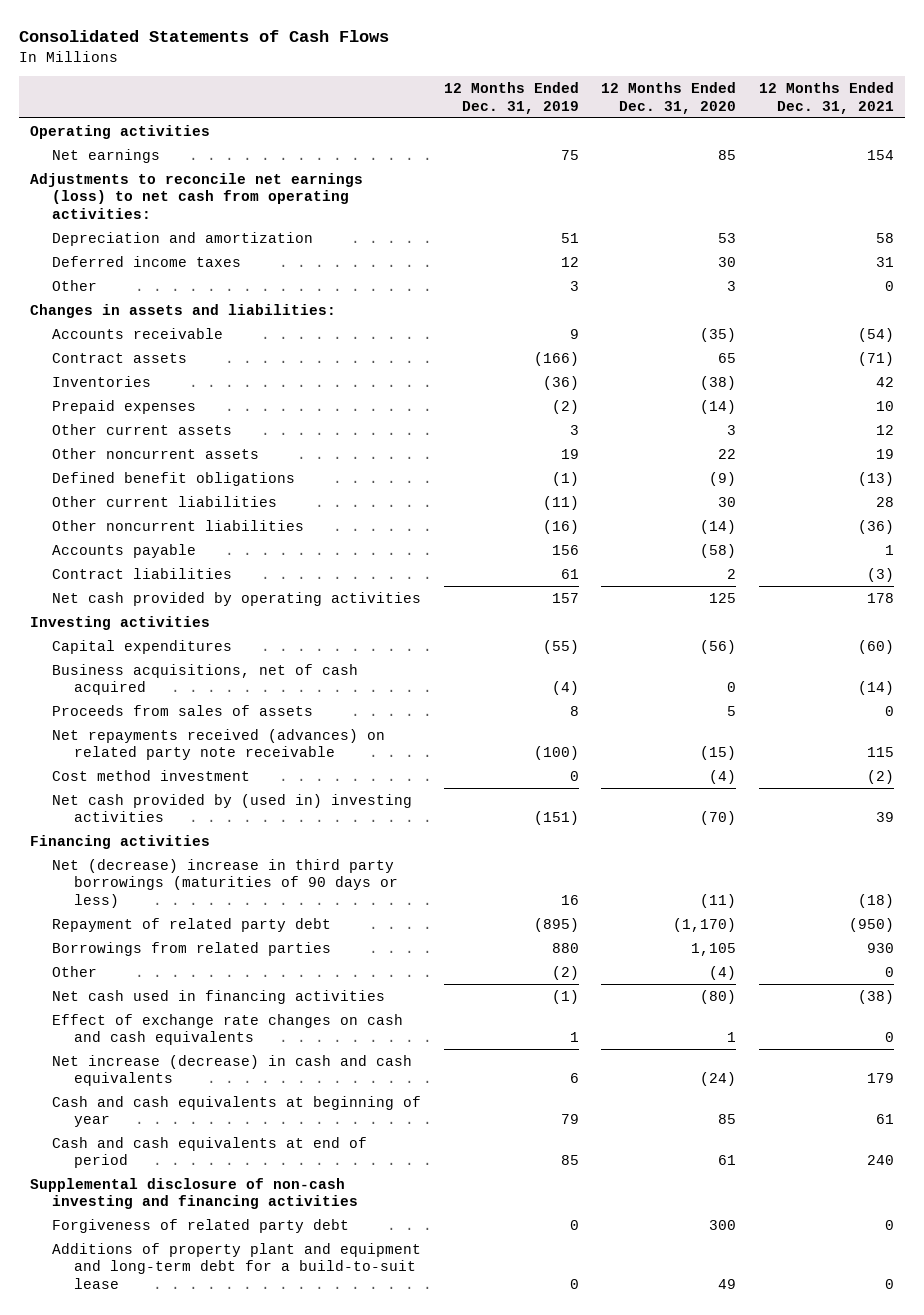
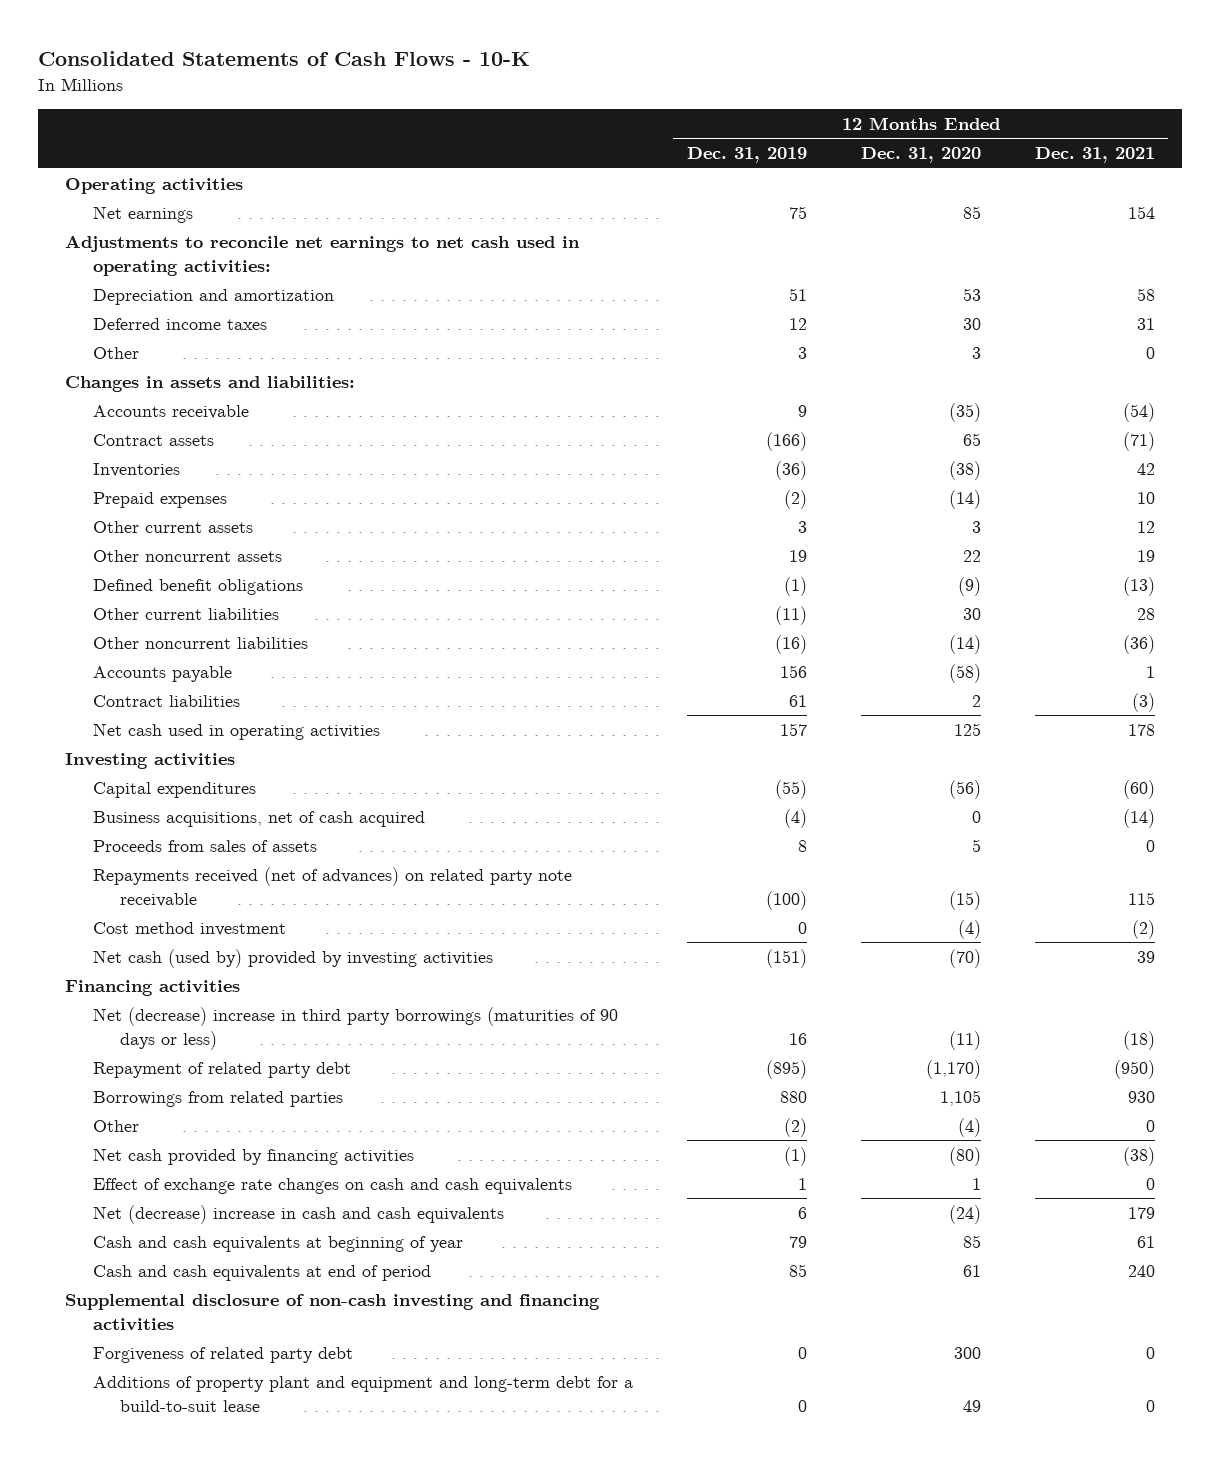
[19,29,390,42] Consolidated Statements of Cash Flows -> [37,51,530,67] Consolidated Statements of Cash Flows - 10-K
[30,172,364,220] Adjustments to reconcile net earnings (loss) to net cash from operating activities: -> [64,234,580,276] Adjustments to reconcile net earnings to net cash used in operating activities:
[52,591,422,606] Net cash provided by operating activities -> [92,722,380,740] Net cash used in operating activities
[52,728,386,761] Net repayments received (advances) on related party note receivable -> [92,866,572,907] Repayments received (net of advances) on related party note receivable
[52,793,413,823] Net cash provided by (used in) investing activities -> [92,948,493,968] Net cash (used by) provided by investing activities
[52,989,386,1004] Net cash used in financing activities -> [92,1147,414,1165] Net cash provided by financing activities
[52,1054,413,1087] Net increase (decrease) in cash and cash equivalents -> [92,1204,504,1224] Net (decrease) increase in cash and cash equivalents

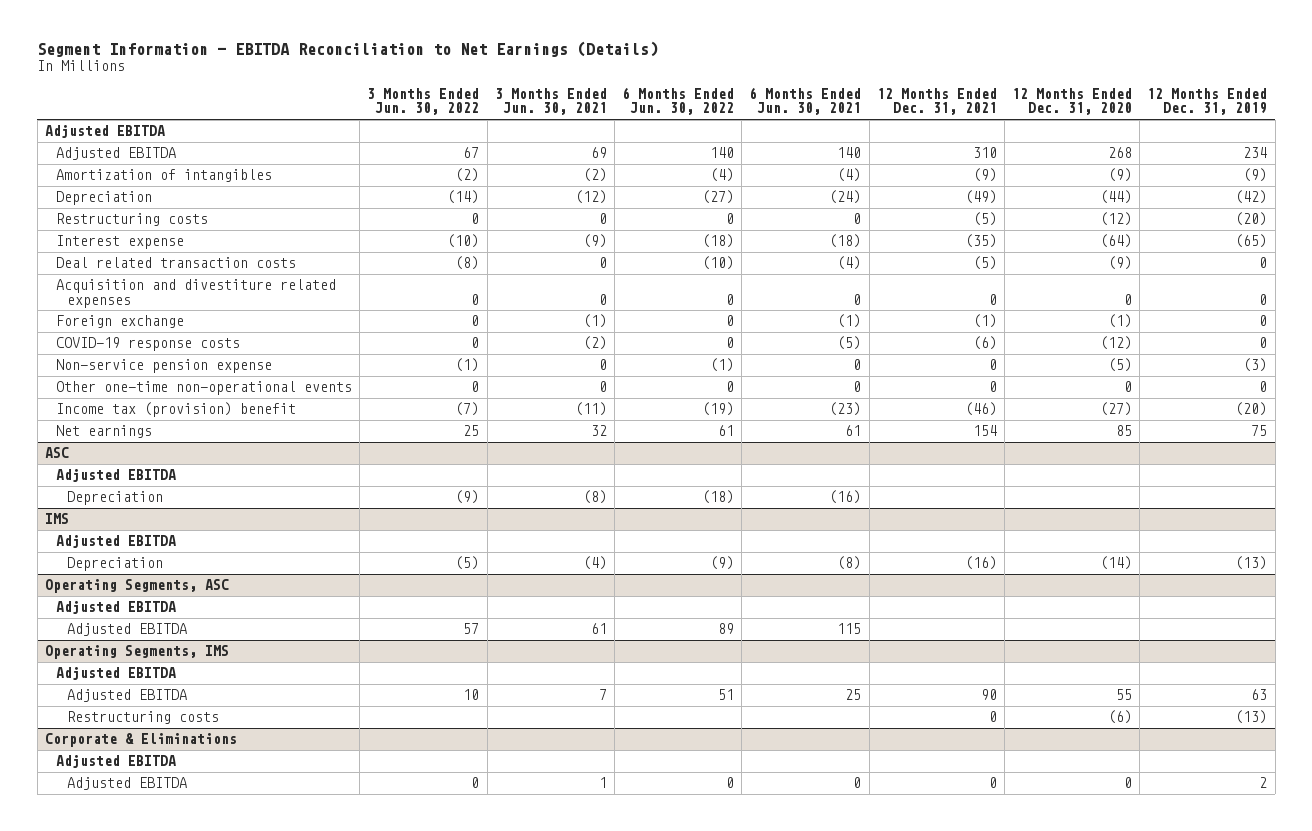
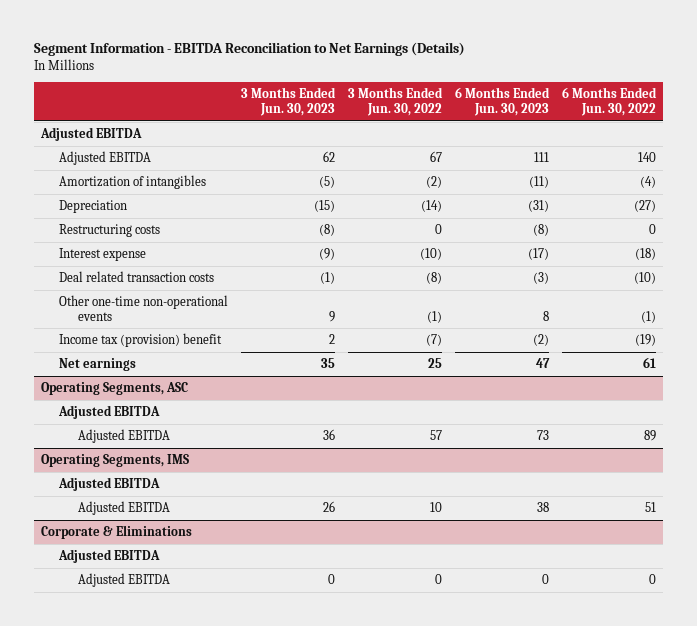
[494,88,607,116] 3 Months Ended Jun. 30, 2021 -> none
[749,87,862,116] 6 Months Ended Jun. 30, 2021 -> none
[876,88,997,116] 12 Months Ended Dec. 31, 2021 -> none
[1012,88,1133,116] 12 Months Ended Dec. 31, 2020 -> none
[1147,88,1268,116] 12 Months Ended Dec. 31, 2019 -> none
none -> [241,87,337,117] 3 Months Ended Jun. 30, 2023
none -> [455,87,551,117] 6 Months Ended Jun. 30, 2023
[56,279,337,308] Acquisition and divestiture related expenses -> none
[56,315,185,329] Foreign exchange -> none
[56,337,241,352] COVID-19 response costs -> none
[56,359,273,374] Non-service pension expense -> none
[471,381,480,393] 0 -> [427,310,443,323] (1)
[726,381,735,393] 0 -> [641,310,657,323] (1)
[44,447,69,459] ASC -> none
[56,469,177,483] Adjusted EBITDA -> none
[67,491,164,506] Depreciation -> none
[44,513,69,525] IMS -> none
[56,535,177,549] Adjusted EBITDA -> none
[67,557,164,572] Depreciation -> none
[67,711,220,725] Restructuring costs -> none

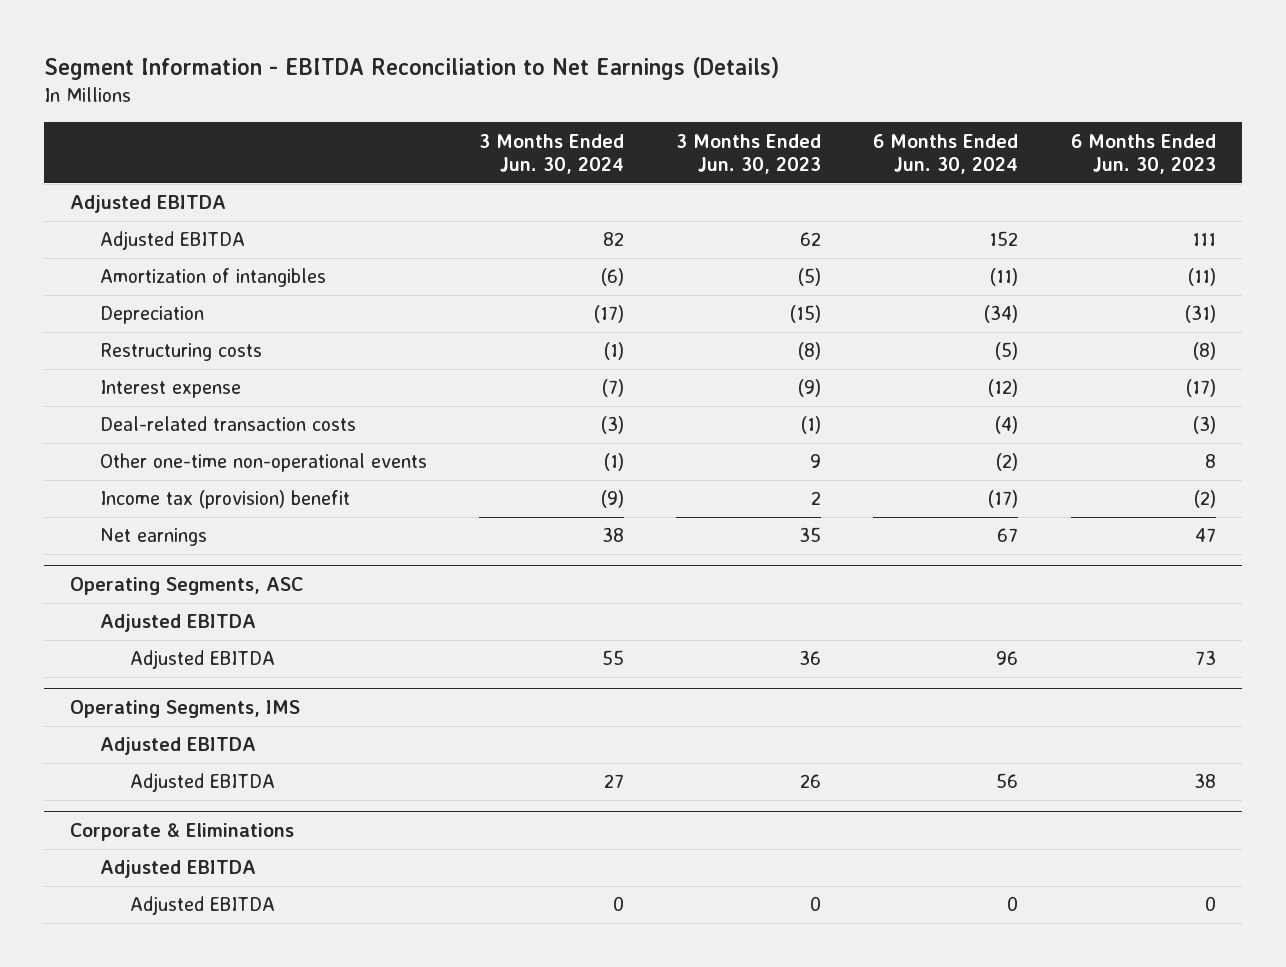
[348,87,444,117] 3 Months Ended Jun. 30, 2022 -> none
[562,87,658,117] 6 Months Ended Jun. 30, 2022 -> none
none -> [479,133,625,175] 3 Months Ended Jun. 30, 2024
none -> [873,133,1019,175] 6 Months Ended Jun. 30, 2024
[59,270,215,282] Deal related transaction costs -> [100,416,357,432] Deal-related transaction costs

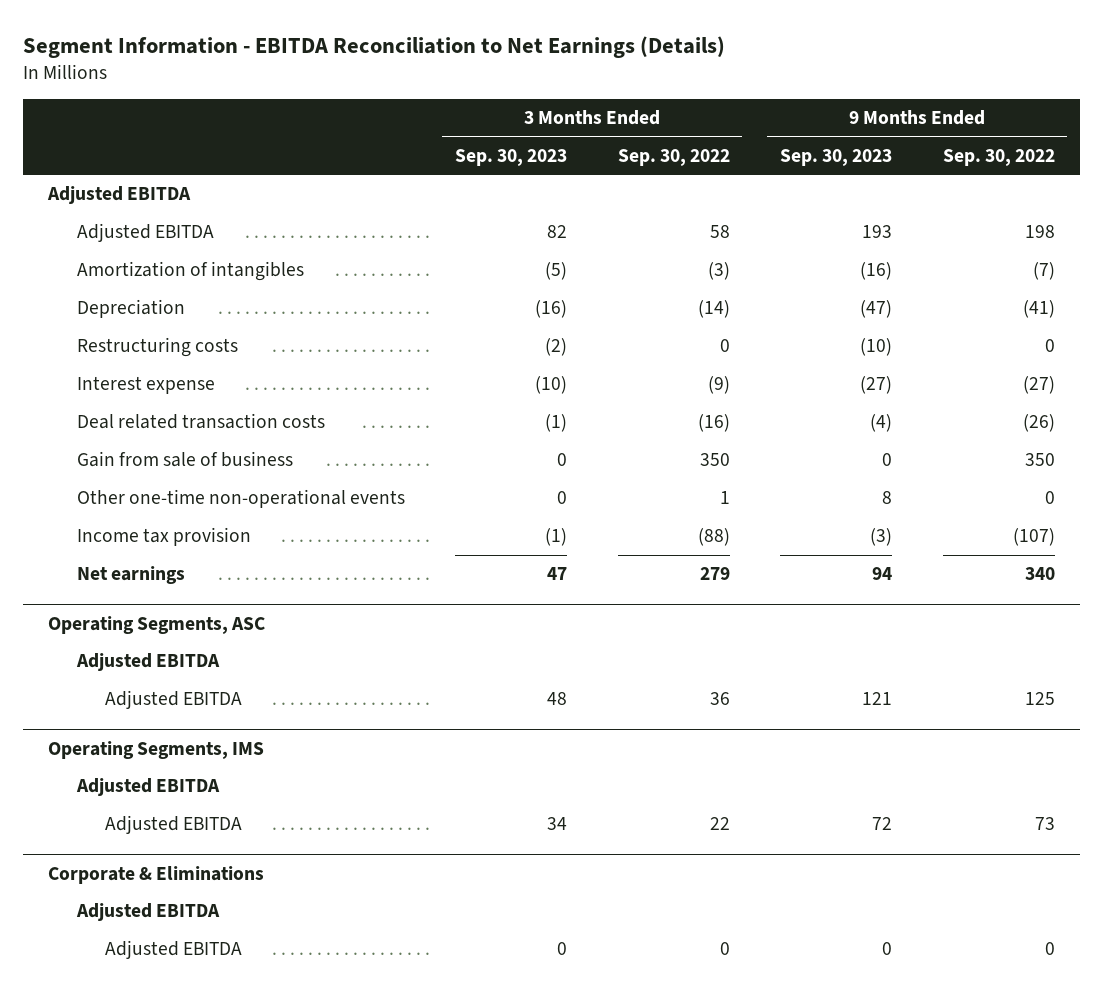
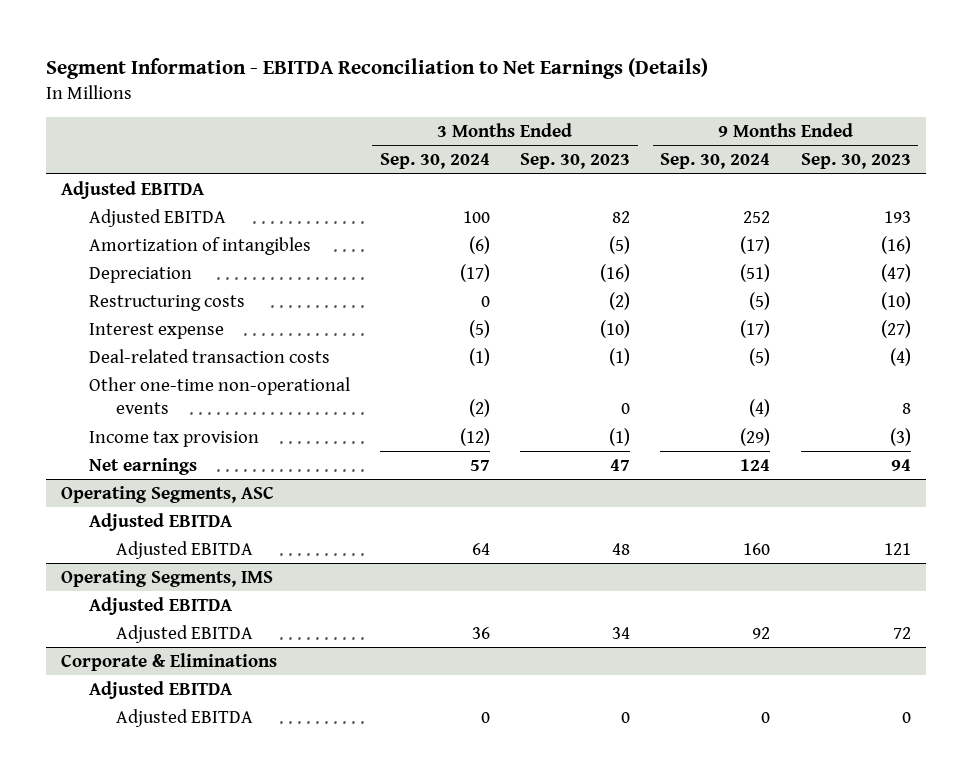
[617,148,730,166] Sep. 30, 2022 -> none
[942,148,1055,166] Sep. 30, 2022 -> none
none -> [379,153,490,170] Sep. 30, 2024
none -> [660,153,771,170] Sep. 30, 2024
[76,451,293,468] Gain from sale of business -> none
[76,413,325,430] Deal related transaction costs -> [88,348,330,363] Deal-related transaction costs

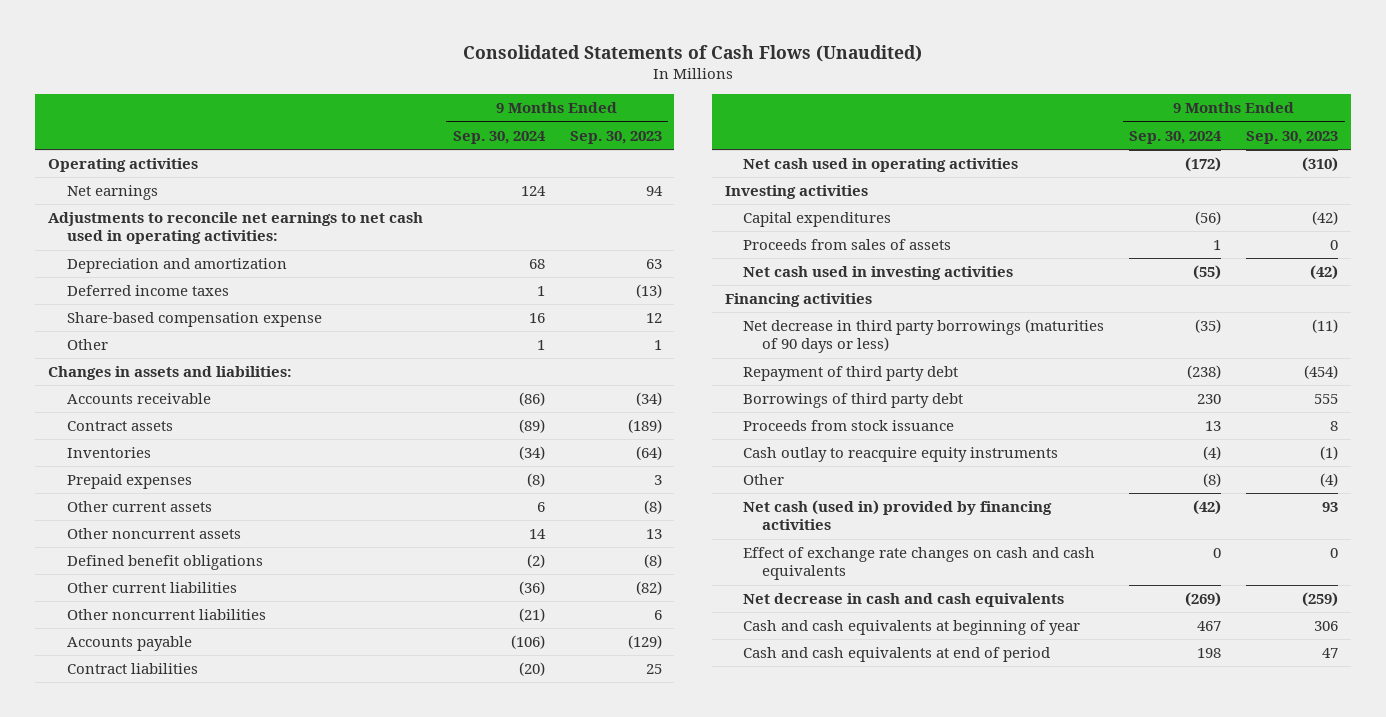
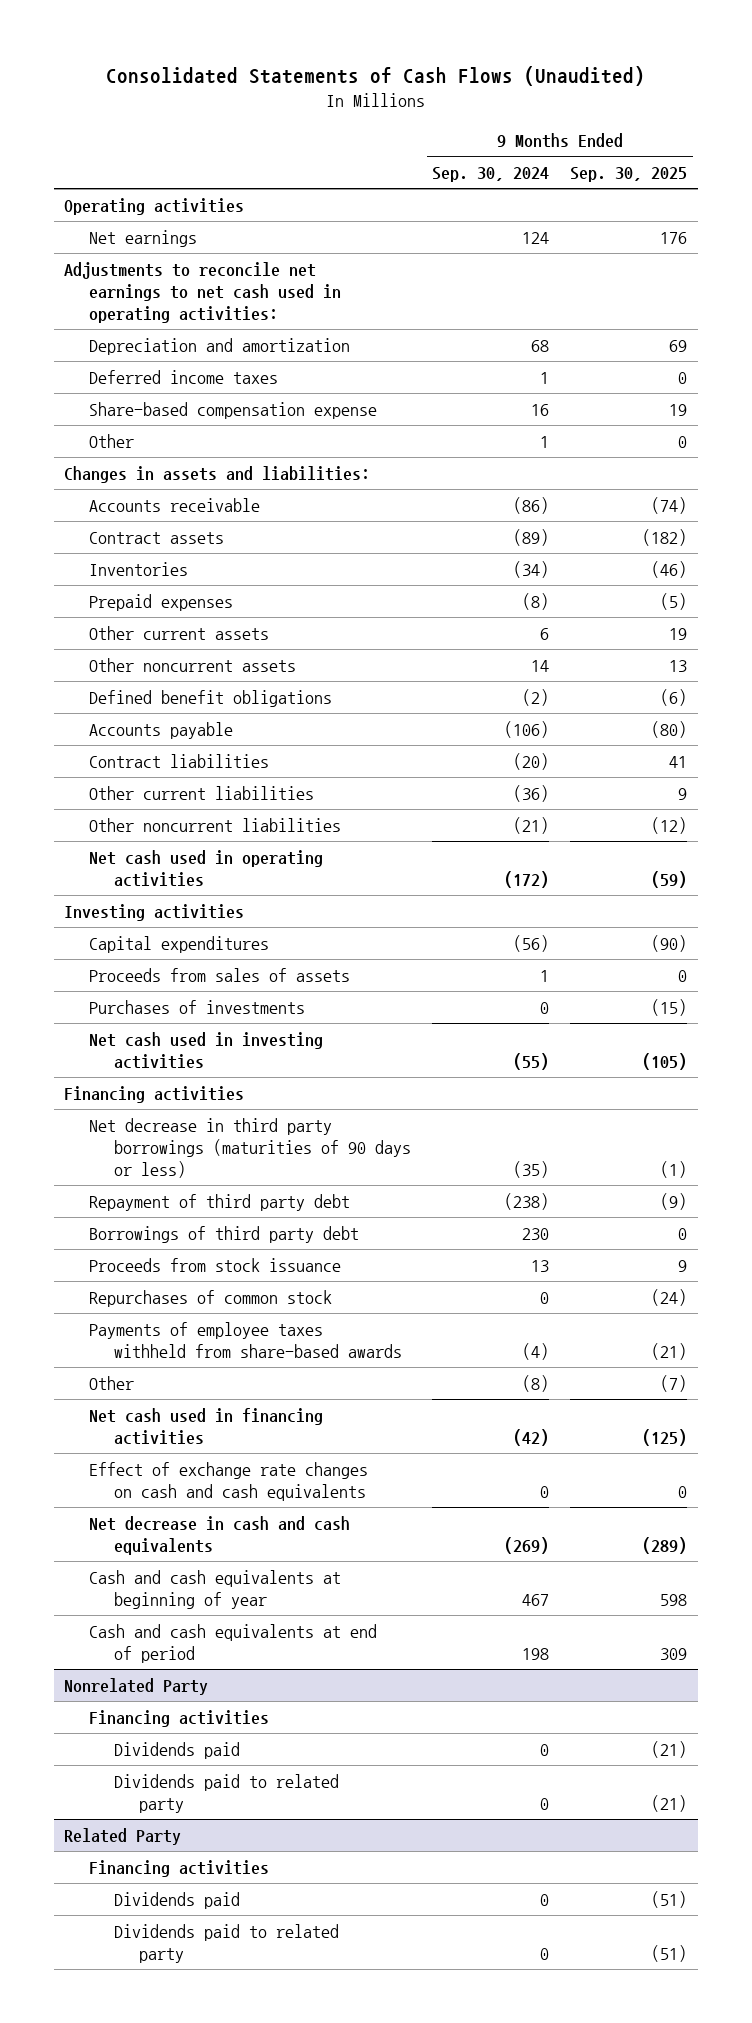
[569,130,662,144] Sep. 30, 2023 -> none
none -> [570,167,688,183] Sep. 30, 2025
[66,582,237,594] Other current liabilities -> [89,785,315,800] Other current liabilities
[66,609,266,621] Other noncurrent liabilities -> [89,817,342,832] Other noncurrent liabilities
none -> [89,999,306,1014] Purchases of investments
[743,447,1059,463] Cash outlay to reacquire equity instruments -> none
none -> [89,1289,333,1307] Repurchases of common stock
none -> [89,1321,403,1358] Payments of employee taxes withheld from share-based awards
[743,500,1053,531] Net cash (used in) provided by financing activities -> [89,1407,324,1445] Net cash used in financing activities
none -> [64,1677,209,1695] Nonrelated Party
none -> [89,1709,270,1727] Financing activities
none -> [114,1741,241,1759] Dividends paid
none -> [114,1773,340,1813] Dividends paid to related party
none -> [64,1827,182,1845] Related Party
none -> [89,1859,270,1877] Financing activities
none -> [114,1891,241,1909] Dividends paid
none -> [114,1923,340,1963] Dividends paid to related party

